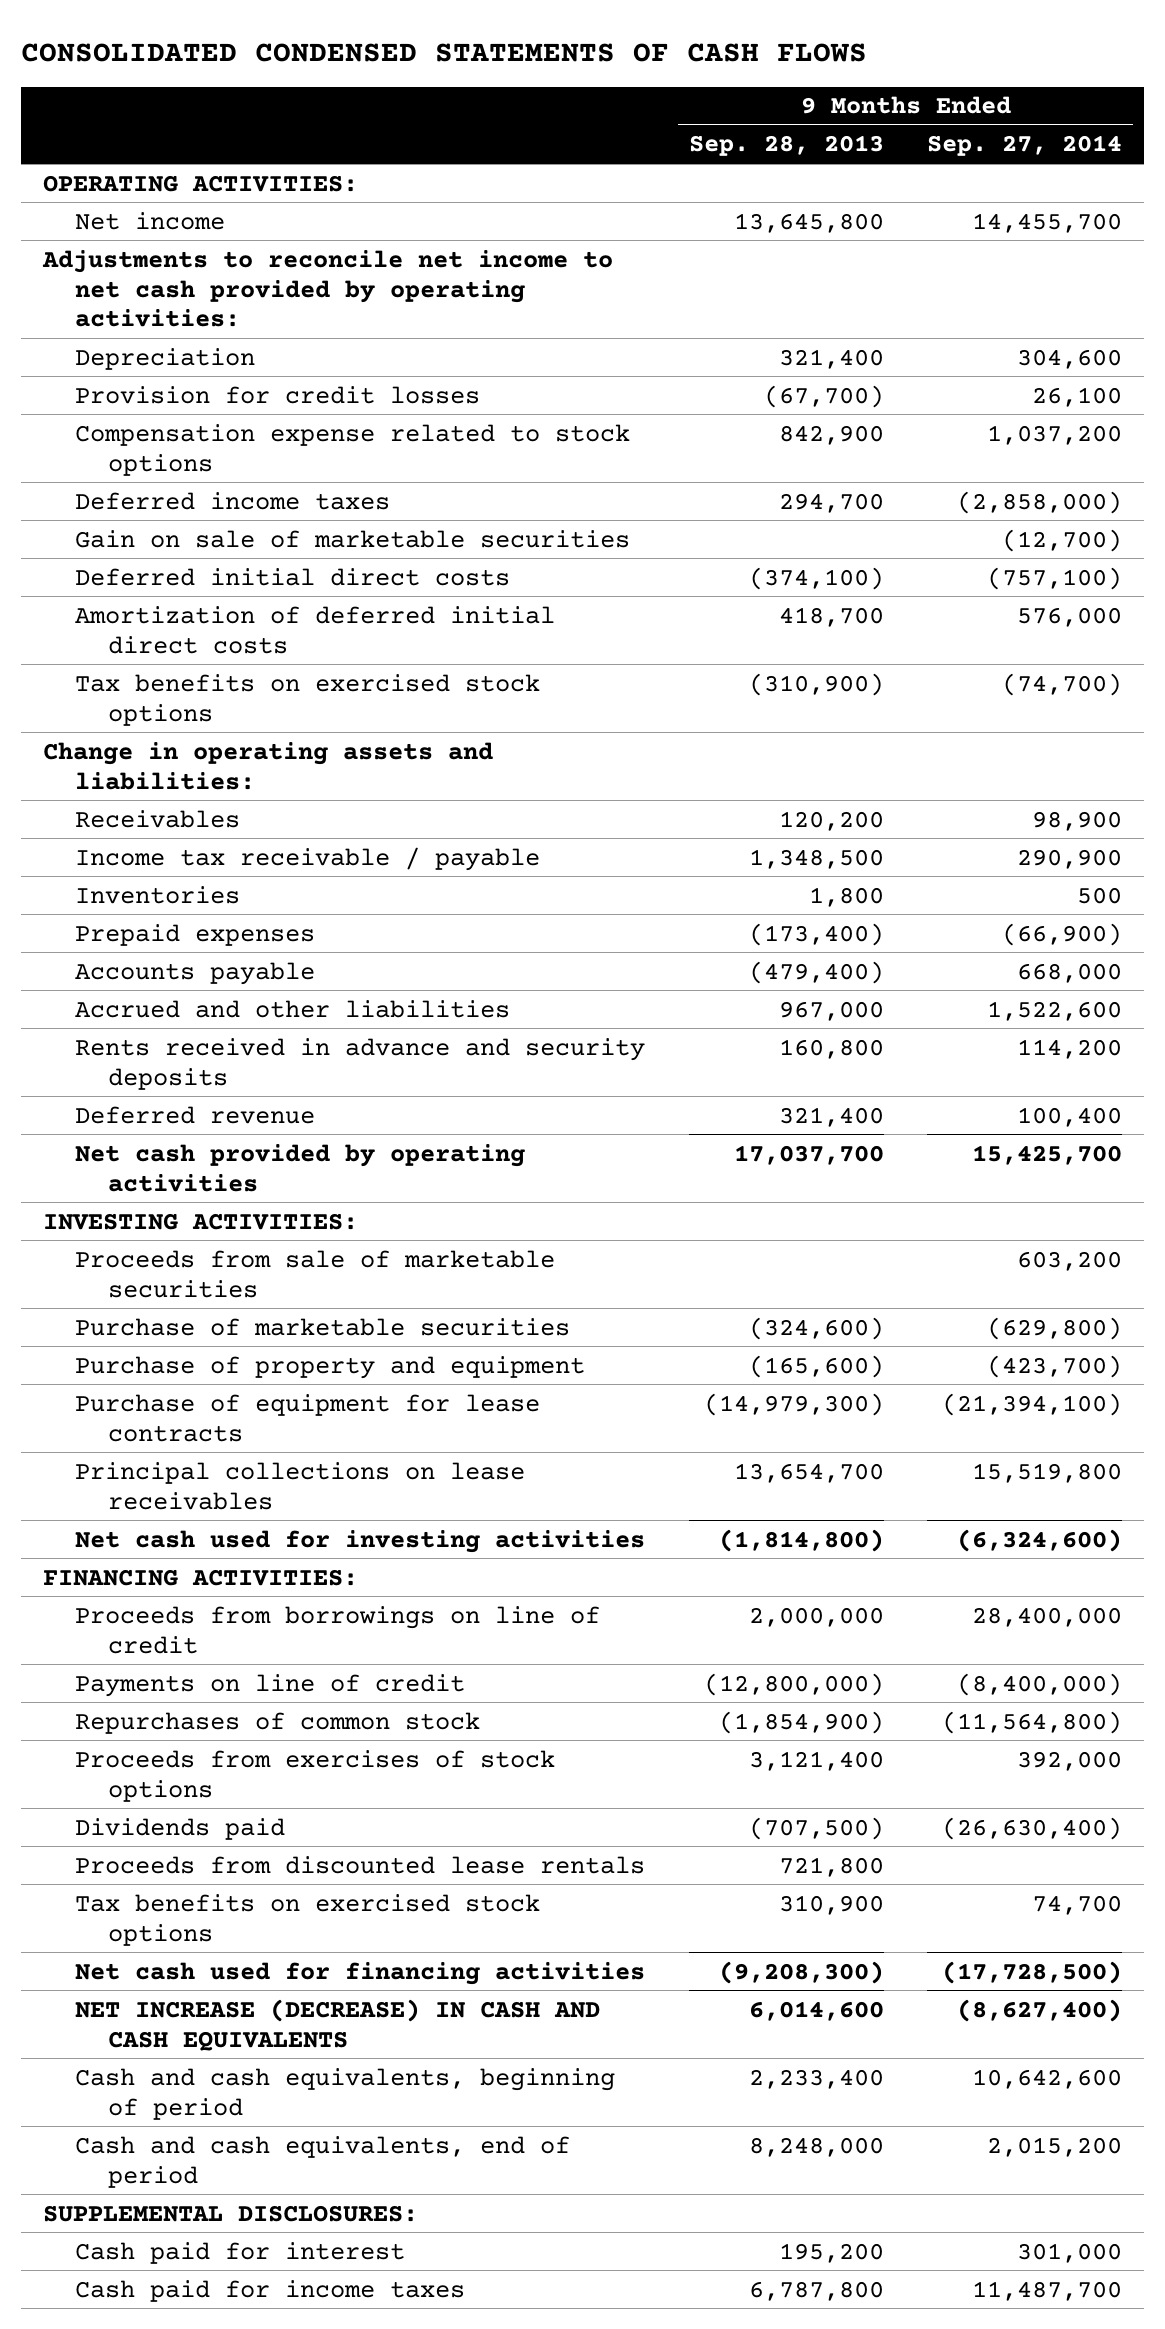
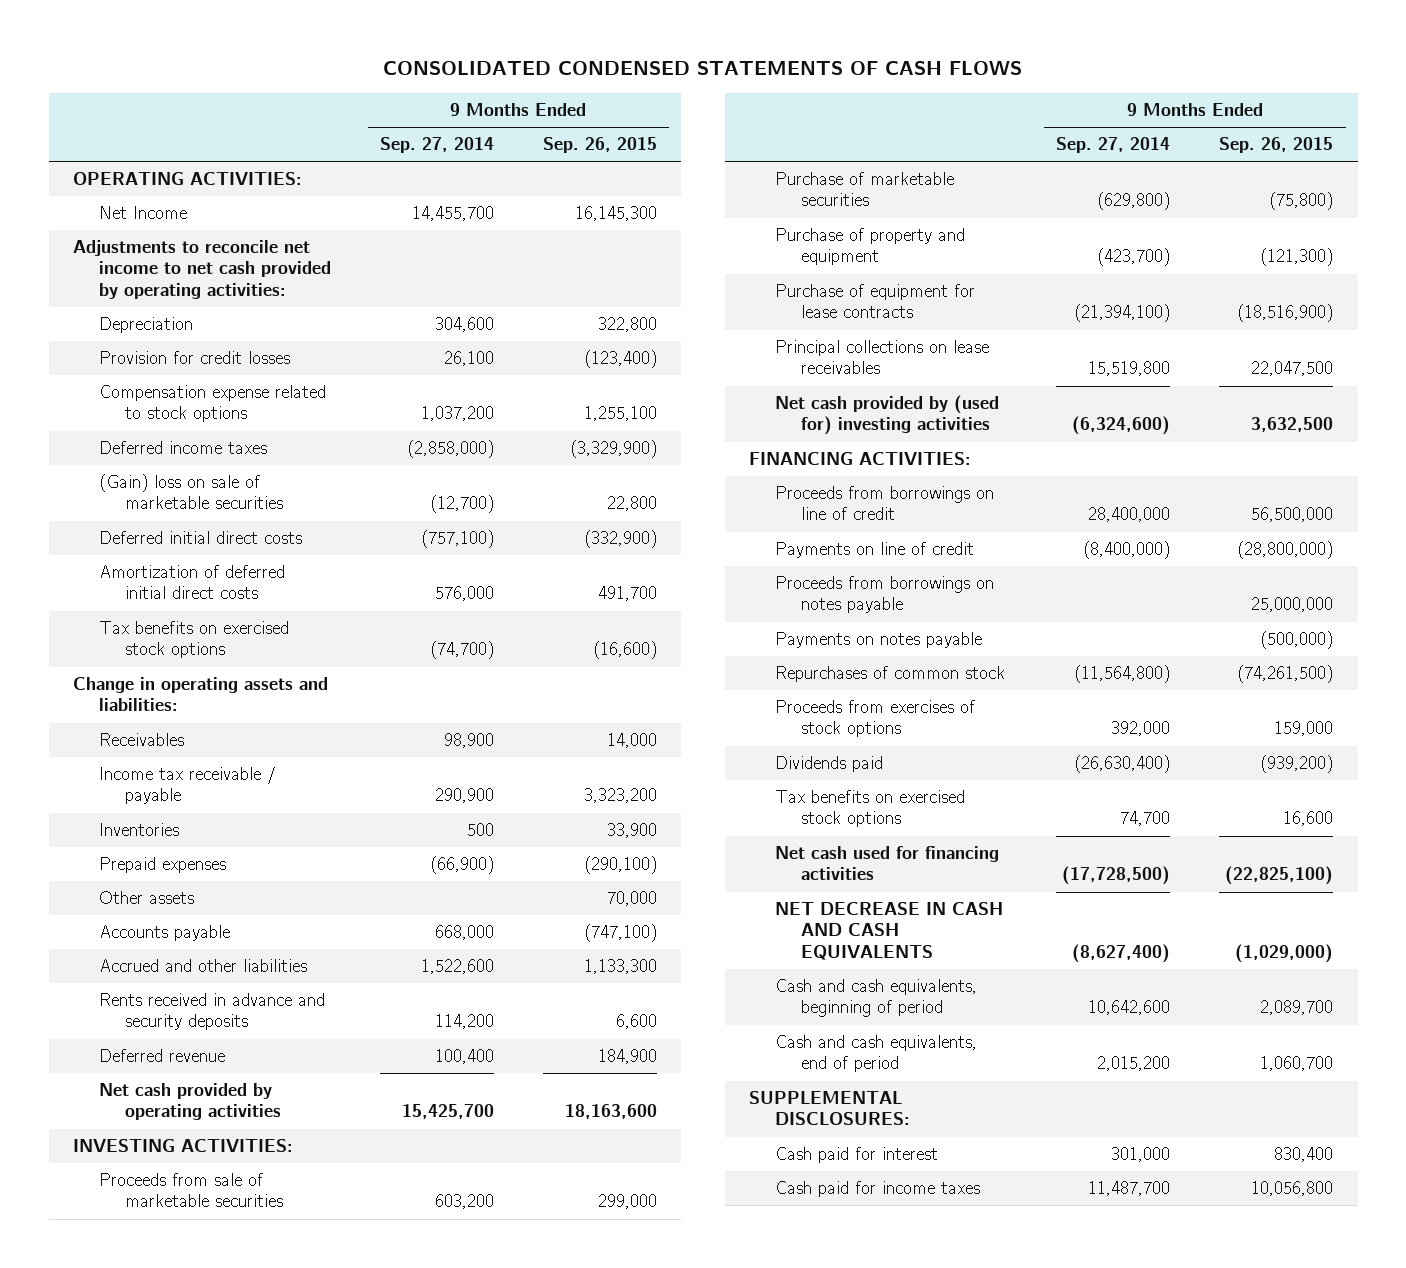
[688,135,884,157] Sep. 28, 2013 -> none
none -> [542,137,657,154] Sep. 26, 2015
[75,211,226,230] Net income -> [98,206,187,220] Net Income
[75,529,631,548] Gain on sale of marketable securities -> [98,474,283,510] (Gain) loss on sale of marketable securities
none -> [98,891,194,905] Other assets
[75,1529,646,1553] Net cash used for investing activities -> [775,395,1000,436] Net cash provided by (used for) investing activities
none -> [775,576,995,614] Proceeds from borrowings on notes payable
none -> [775,632,983,649] Payments on notes payable
[75,1855,646,1874] Proceeds from discounted lease rentals -> none
[75,1998,601,2051] NET INCREASE (DECREASE) IN CASH AND CASH EQUIVALENTS -> [775,902,1004,960] NET DECREASE IN CASH AND CASH EQUIVALENTS

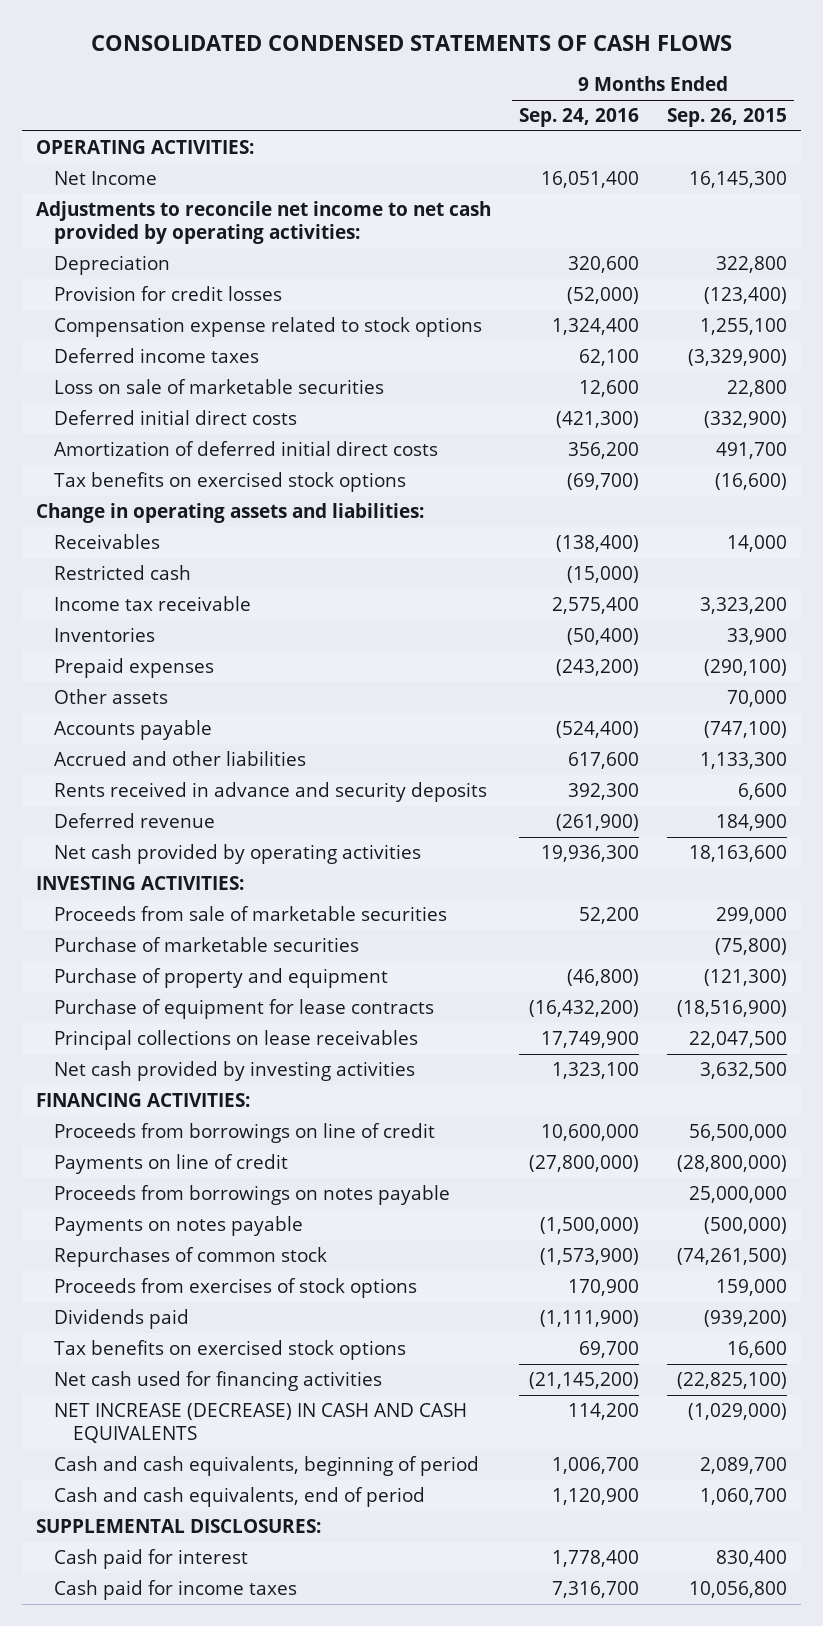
[379,137,494,154] Sep. 27, 2014 -> none
none -> [518,107,639,127] Sep. 24, 2016
[98,474,283,510] (Gain) loss on sale of marketable securities -> [54,378,385,394] Loss on sale of marketable securities
none -> [54,564,192,580] Restricted cash
[98,767,276,805] Income tax receivable / payable -> [54,595,252,611] Income tax receivable
[775,395,1000,436] Net cash provided by (used for) investing activities -> [54,1060,416,1081] Net cash provided by investing activities
[775,902,1004,960] NET DECREASE IN CASH AND CASH EQUIVALENTS -> [54,1402,468,1444] NET INCREASE (DECREASE) IN CASH AND CASH EQUIVALENTS

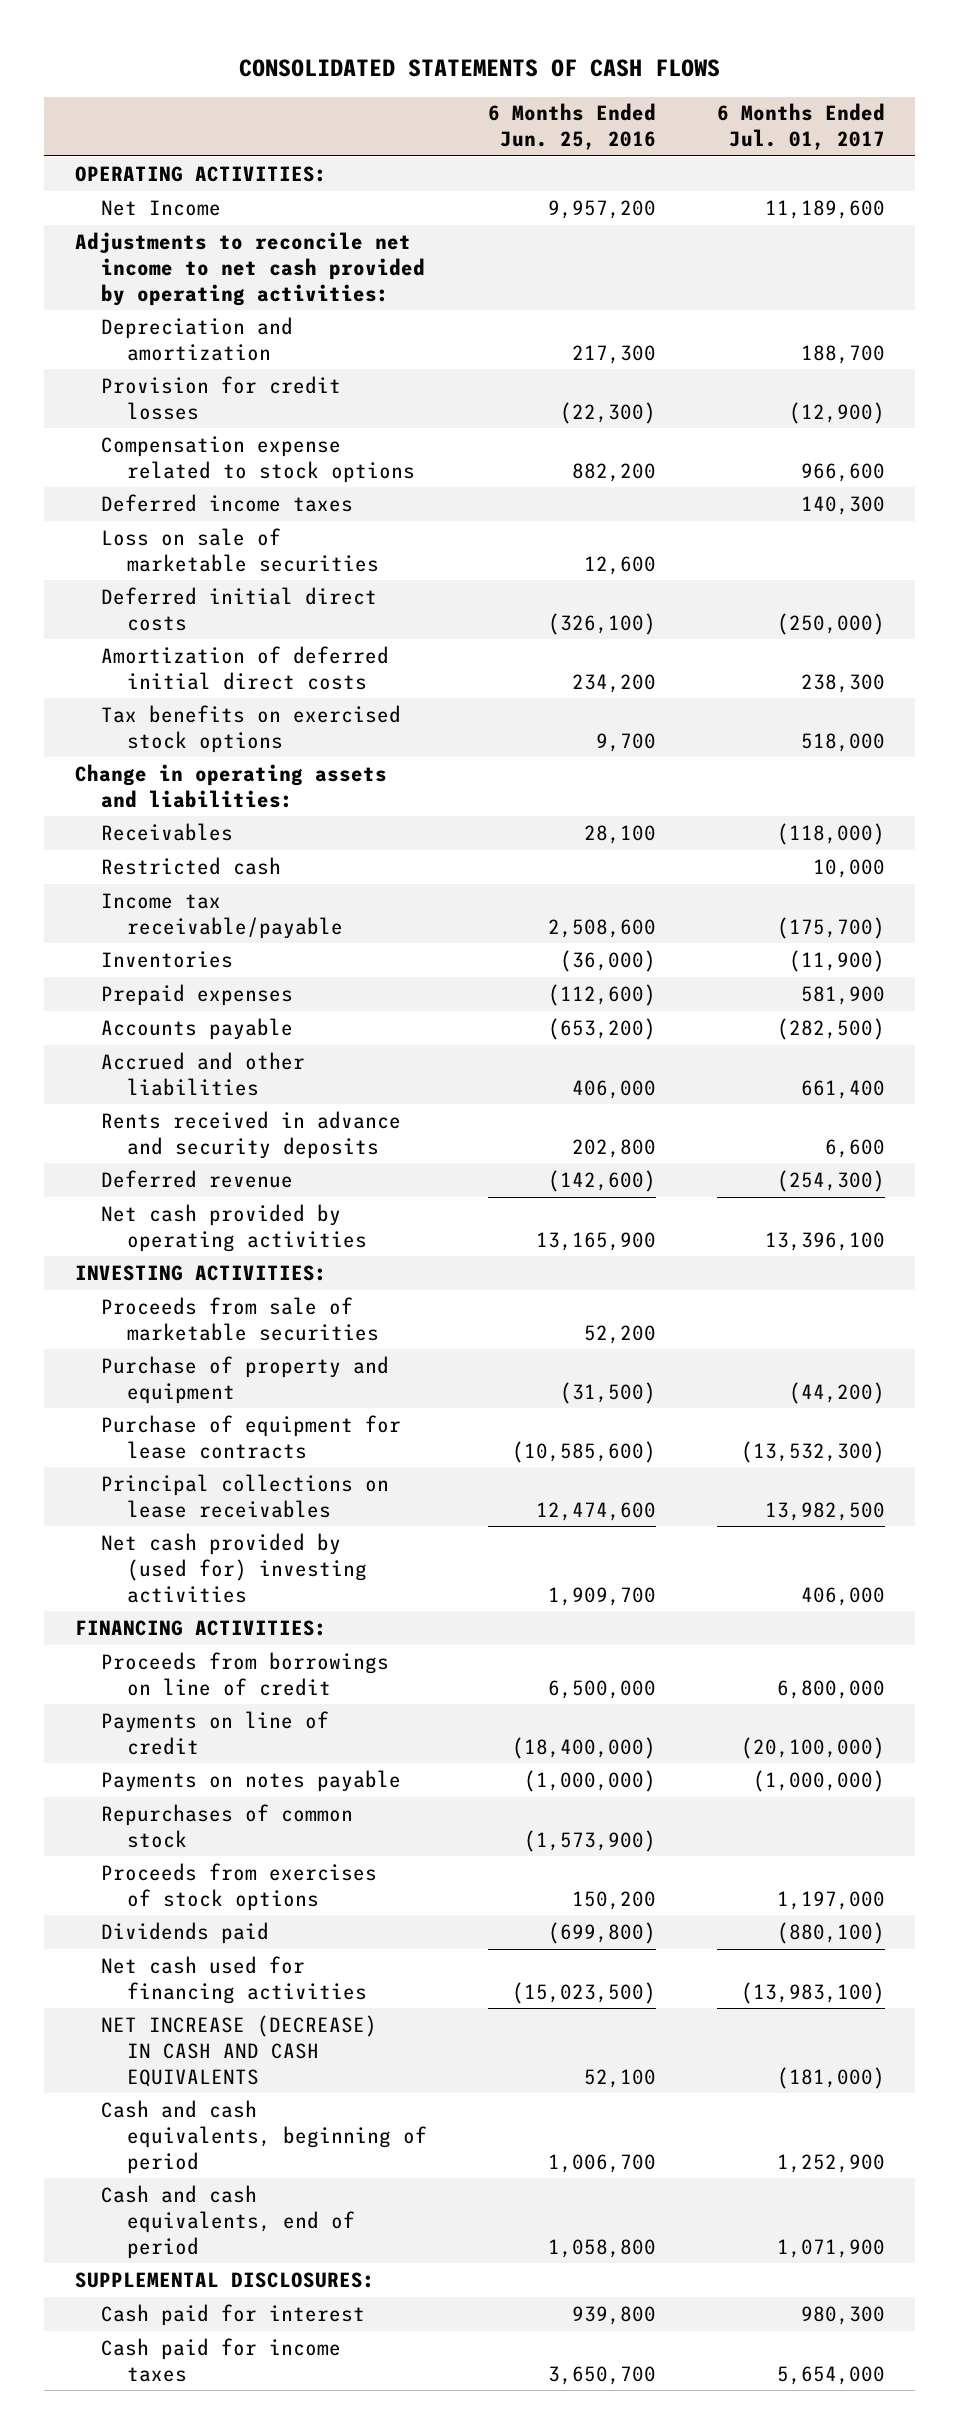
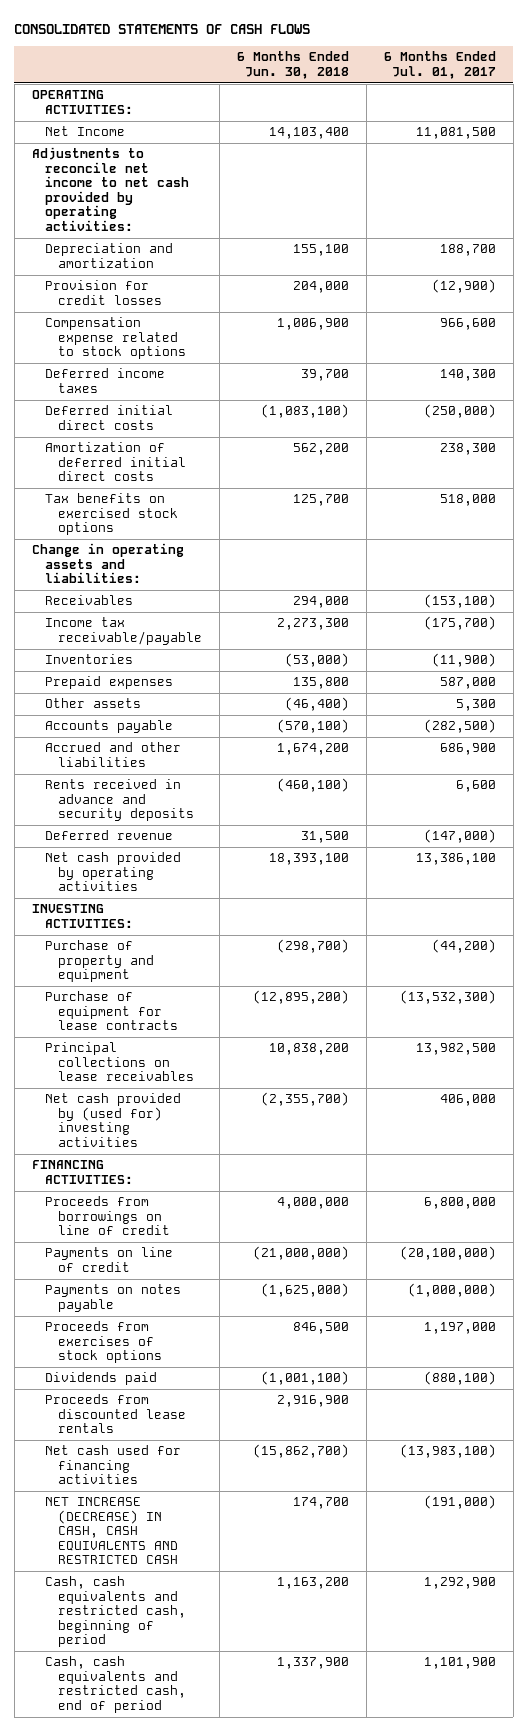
[487,103,656,151] 6 Months Ended Jun. 25, 2016 -> none
none -> [237,51,350,79] 6 Months Ended Jun. 30, 2018
[764,199,885,219] 11,189,600 -> [416,127,497,140] 11,081,500
[100,527,380,572] Loss on sale of marketable securities -> none
[100,856,281,875] Restricted cash -> none
[776,822,885,845] (118,000) -> [424,594,497,609] (153,100)
[800,985,885,1005] 581,900 -> [440,677,497,690] 587,000
none -> [45,698,142,709] Other assets
[800,1079,885,1099] 661,400 -> [440,743,497,756] 686,900
[776,1169,885,1192] (254,300) -> [424,829,497,844] (147,000)
[764,1231,885,1251] 13,396,100 -> [416,853,497,866] 13,386,100
[100,1296,380,1341] Proceeds from sale of marketable securities -> none
[100,1803,353,1848] Repurchases of common stock -> none
none -> [45,1394,187,1434] Proceeds from discounted lease rentals
[74,2271,375,2288] SUPPLEMENTAL DISCLOSURES: -> none
[100,2303,365,2326] Cash paid for interest -> none
[100,2337,341,2382] Cash paid for income taxes -> none
[100,2014,377,2087] NET INCREASE (DECREASE) IN CASH AND CASH EQUIVALENTS -> [45,1497,179,1565] NET INCREASE (DECREASE) IN CASH, CASH EQUIVALENTS AND RESTRICTED CASH
[776,2066,885,2089] (181,000) -> [424,1495,497,1510] (191,000)
[100,2099,428,2174] Cash and cash equivalents, beginning of period -> [45,1576,187,1648] Cash, cash equivalents and restricted cash, beginning of period
[776,2153,885,2173] 1,252,900 -> [424,1577,497,1590] 1,292,900
[100,2184,356,2259] Cash and cash equivalents, end of period -> [45,1656,187,1713] Cash, cash equivalents and restricted cash, end of period
[776,2238,885,2258] 1,071,900 -> [424,1657,497,1670] 1,101,900

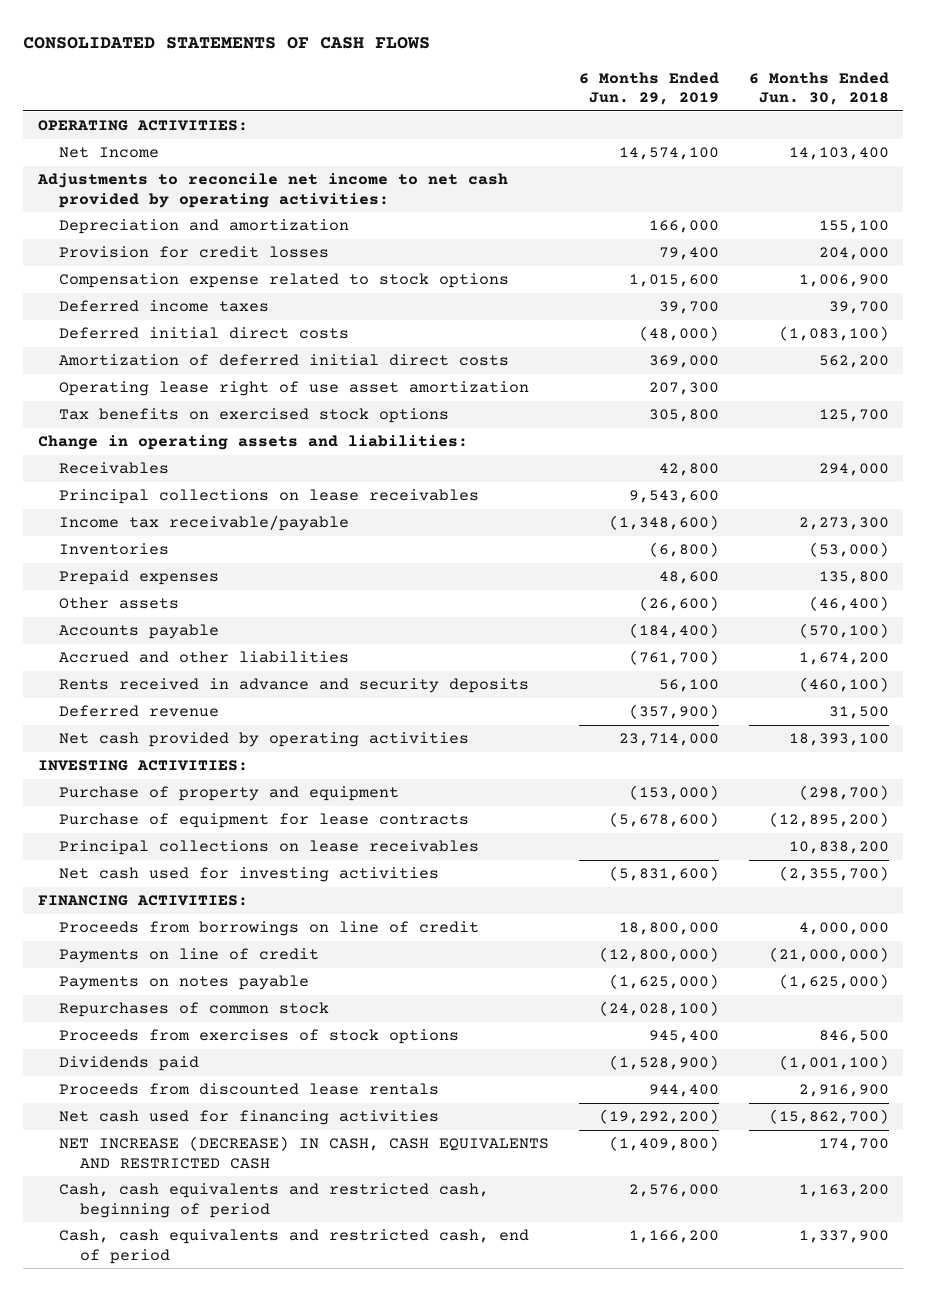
[384,51,497,79] 6 Months Ended Jul. 01, 2017 -> none
none -> [578,71,719,106] 6 Months Ended Jun. 29, 2019
none -> [58,381,529,397] Operating lease right of use asset amortization
none -> [58,489,479,505] Principal collections on lease receivables
[45,1093,182,1147] Net cash provided by (used for) investing activities -> [58,867,439,883] Net cash used for investing activities
none -> [58,1002,329,1018] Repurchases of common stock

